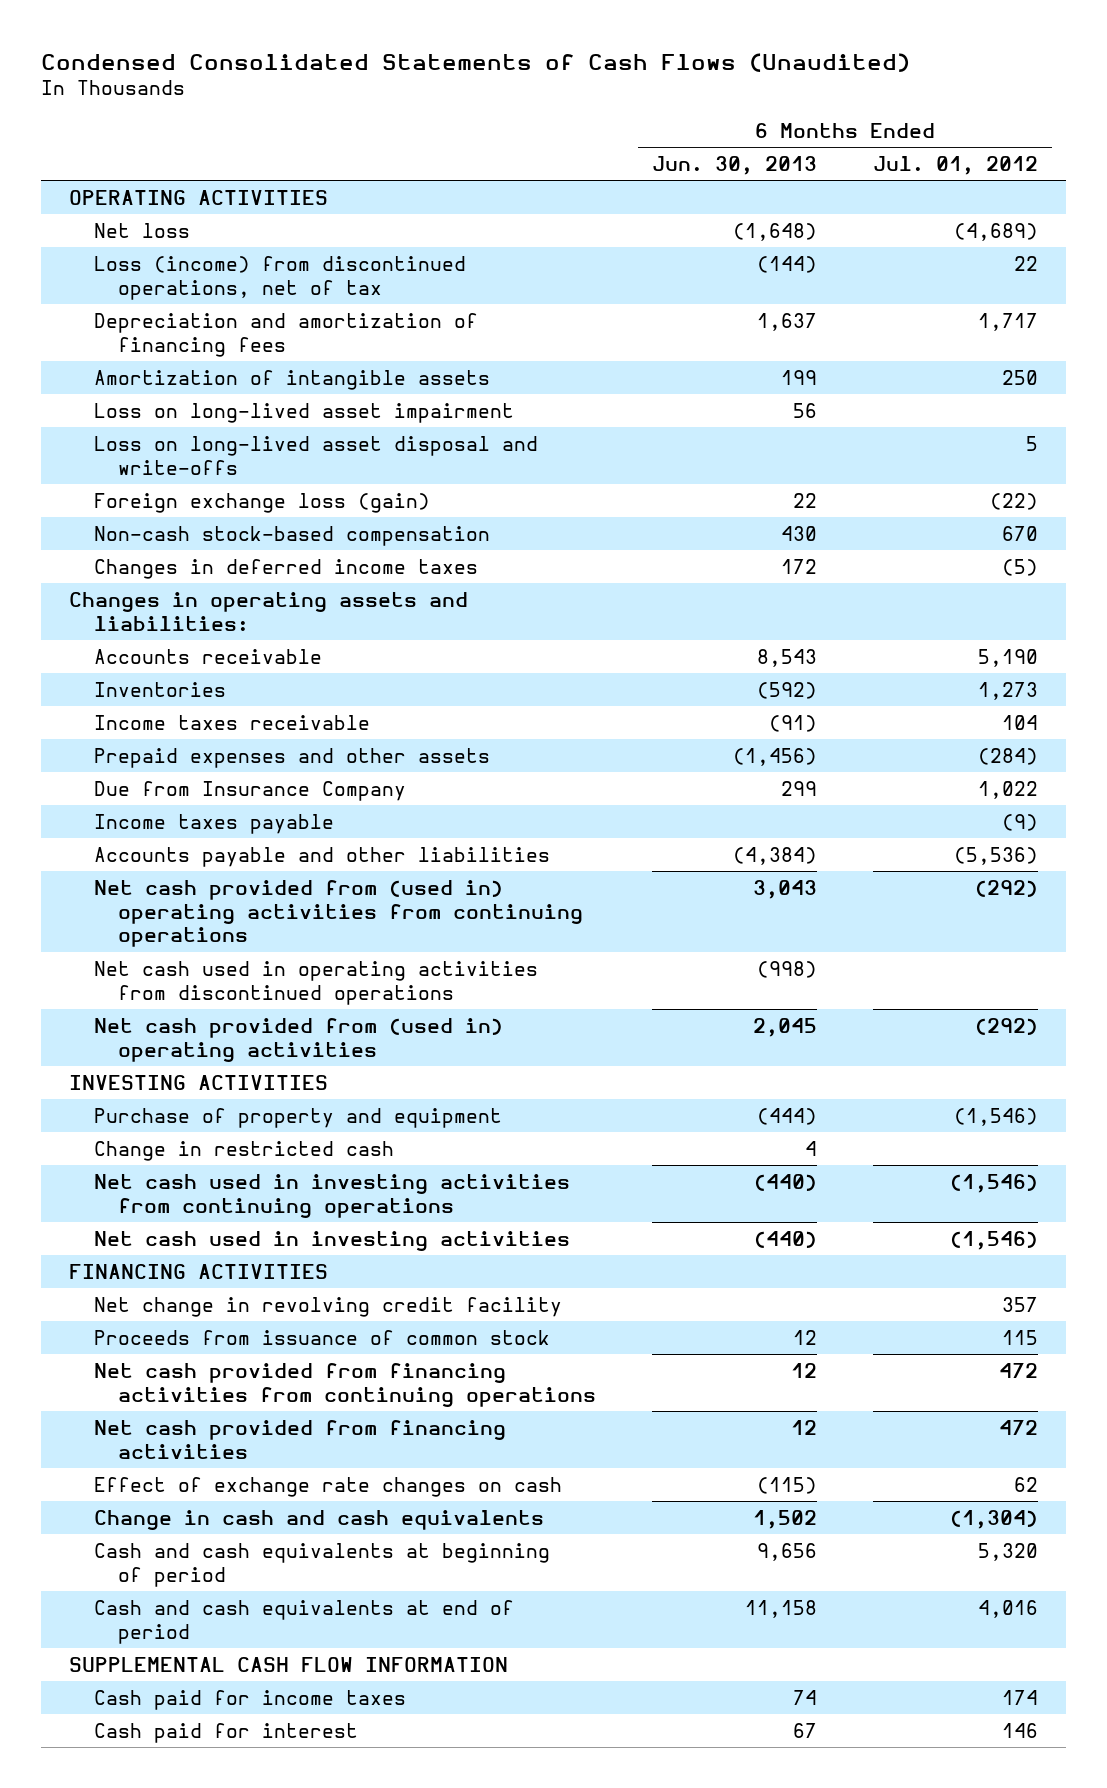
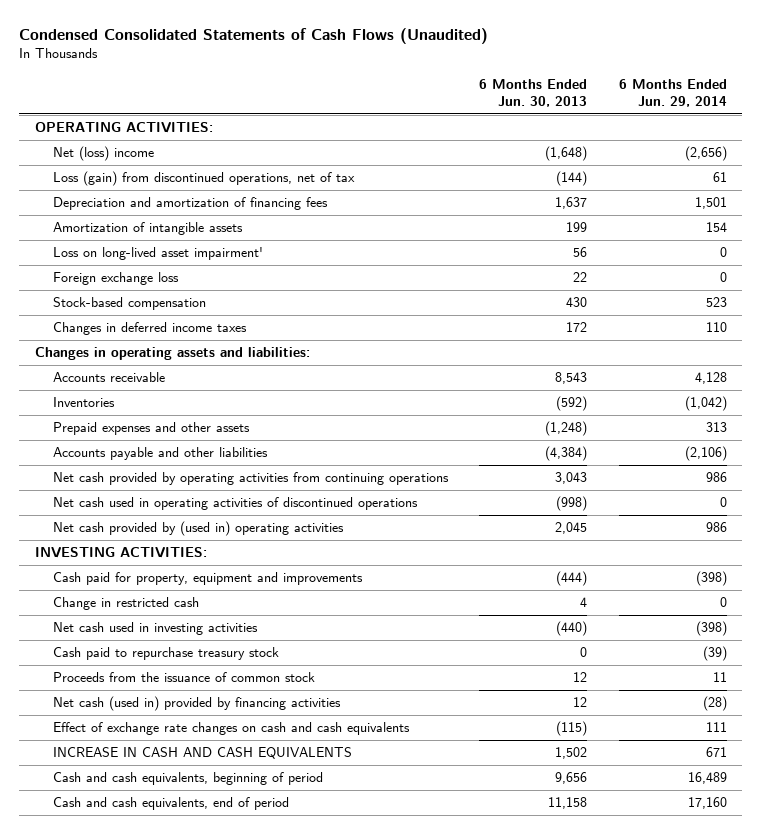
[873,156,1039,176] Jul. 01, 2012 -> none
none -> [618,78,727,108] 6 Months Ended Jun. 29, 2014
[68,189,328,205] OPERATING ACTIVITIES -> [34,122,213,134] OPERATING ACTIVITIES:
[93,222,190,238] Net loss -> [52,146,154,162] Net (loss) income
[93,255,466,300] Loss (income) from discontinued operations, net of tax -> [52,171,355,187] Loss (gain) from discontinued operations, net of tax
[93,435,538,475] Loss on long-lived asset disposal and write-offs -> none
[93,402,514,423] Loss on long-lived asset impairment -> [52,247,263,261] Loss on long-lived asset impairment'
[93,492,430,513] Foreign exchange loss (gain) -> [52,272,179,286] Foreign exchange loss
[93,525,490,546] Non-cash stock-based compensation -> [52,297,206,311] Stock-based compensation
[93,714,370,730] Income taxes receivable -> none
[93,780,406,801] Due from Insurance Company -> none
[93,813,334,834] Income taxes payable -> none
[733,747,818,766] (1,456) -> [545,421,588,437] (1,248)
[93,879,584,948] Net cash provided from (used in) operating activities from continuing operations -> [52,472,449,486] Net cash provided by operating activities from continuing operations
[93,960,538,1005] Net cash used in operating activities from discontinued operations -> [52,497,418,511] Net cash used in operating activities of discontinued operations
[93,1017,503,1062] Net cash provided from (used in) operating activities -> [52,521,344,537] Net cash provided by (used in) operating activities
[68,1074,328,1090] INVESTING ACTIVITIES -> [34,547,207,559] INVESTING ACTIVITIES:
[93,1107,502,1128] Purchase of property and equipment -> [52,572,363,586] Cash paid for property, equipment and improvements
[93,1173,570,1218] Net cash used in investing activities from continuing operations -> none
[68,1263,328,1279] FINANCING ACTIVITIES -> none
[93,1296,562,1317] Net change in revolving credit facility -> none
[93,1362,597,1407] Net cash provided from financing activities from continuing operations -> none
[68,1656,508,1672] SUPPLEMENTAL CASH FLOW INFORMATION -> none
[93,1689,406,1710] Cash paid for income taxes -> none
[93,1722,358,1743] Cash paid for interest -> none
none -> [52,647,279,661] Cash paid to repurchase treasury stock
[93,1329,550,1345] Proceeds from issuance of common stock -> [52,672,315,683] Proceeds from the issuance of common stock
[93,1419,506,1459] Net cash provided from financing activities -> [52,696,341,712] Net cash (used in) provided by financing activities
[93,1476,562,1497] Effect of exchange rate changes on cash -> [52,722,410,736] Effect of exchange rate changes on cash and cash equivalents
[93,1509,544,1530] Change in cash and cash equivalents -> [52,747,352,760] INCREASE IN CASH AND CASH EQUIVALENTS
[93,1542,550,1587] Cash and cash equivalents at beginning of period -> [52,772,323,786] Cash and cash equivalents, beginning of period
[93,1599,514,1644] Cash and cash equivalents at end of period -> [52,797,289,811] Cash and cash equivalents, end of period

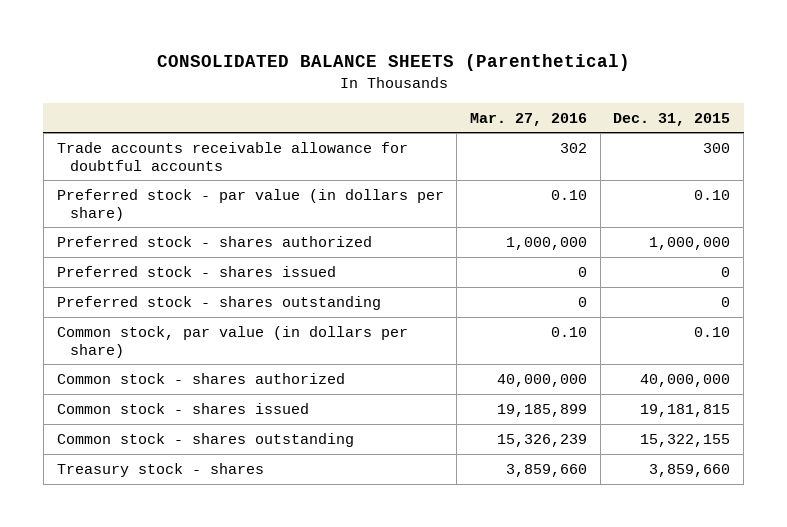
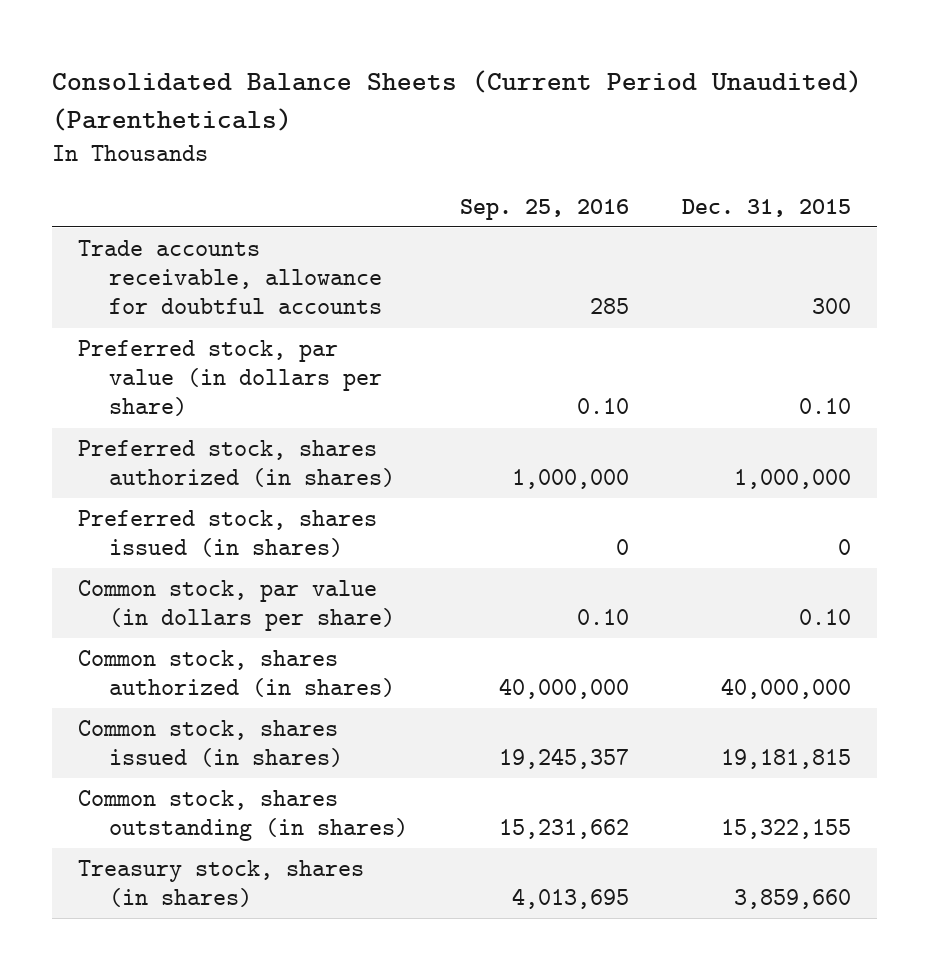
[156,54,630,72] CONSOLIDATED BALANCE SHEETS (Parenthetical) -> [52,70,863,132] Consolidated Balance Sheets (Current Period Unaudited) (Parentheticals)
[470,112,588,126] Mar. 27, 2016 -> none
none -> [460,198,630,220] Sep. 25, 2016
[56,295,381,310] Preferred stock - shares outstanding -> none
[56,141,408,171] Trade accounts receivable allowance for doubtful accounts -> [78,240,382,315] Trade accounts receivable, allowance for doubtful accounts
[56,188,444,221] Preferred stock - par value (in dollars per share) -> [78,340,382,417] Preferred stock, par value (in dollars per share)
[56,235,372,247] Preferred stock - shares authorized -> [78,440,395,488] Preferred stock, shares authorized (in shares)
[56,265,336,277] Preferred stock - shares issued -> [78,510,378,558] Preferred stock, shares issued (in shares)
[56,372,345,384] Common stock - shares authorized -> [78,650,395,698] Common stock, shares authorized (in shares)
[56,402,309,414] Common stock - shares issued -> [78,720,343,768] Common stock, shares issued (in shares)
[56,432,354,447] Common stock - shares outstanding -> [78,790,408,842] Common stock, shares outstanding (in shares)
[56,462,264,477] Treasury stock - shares -> [78,860,365,908] Treasury stock, shares (in shares)

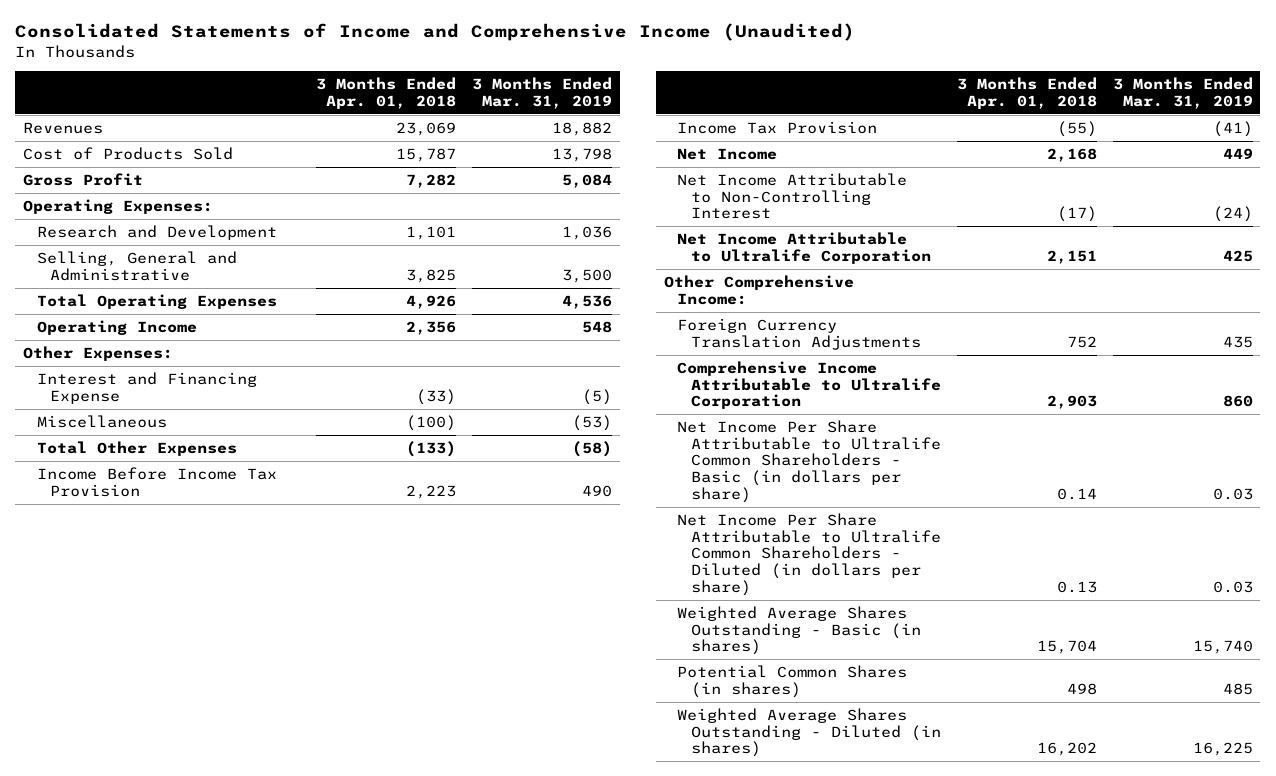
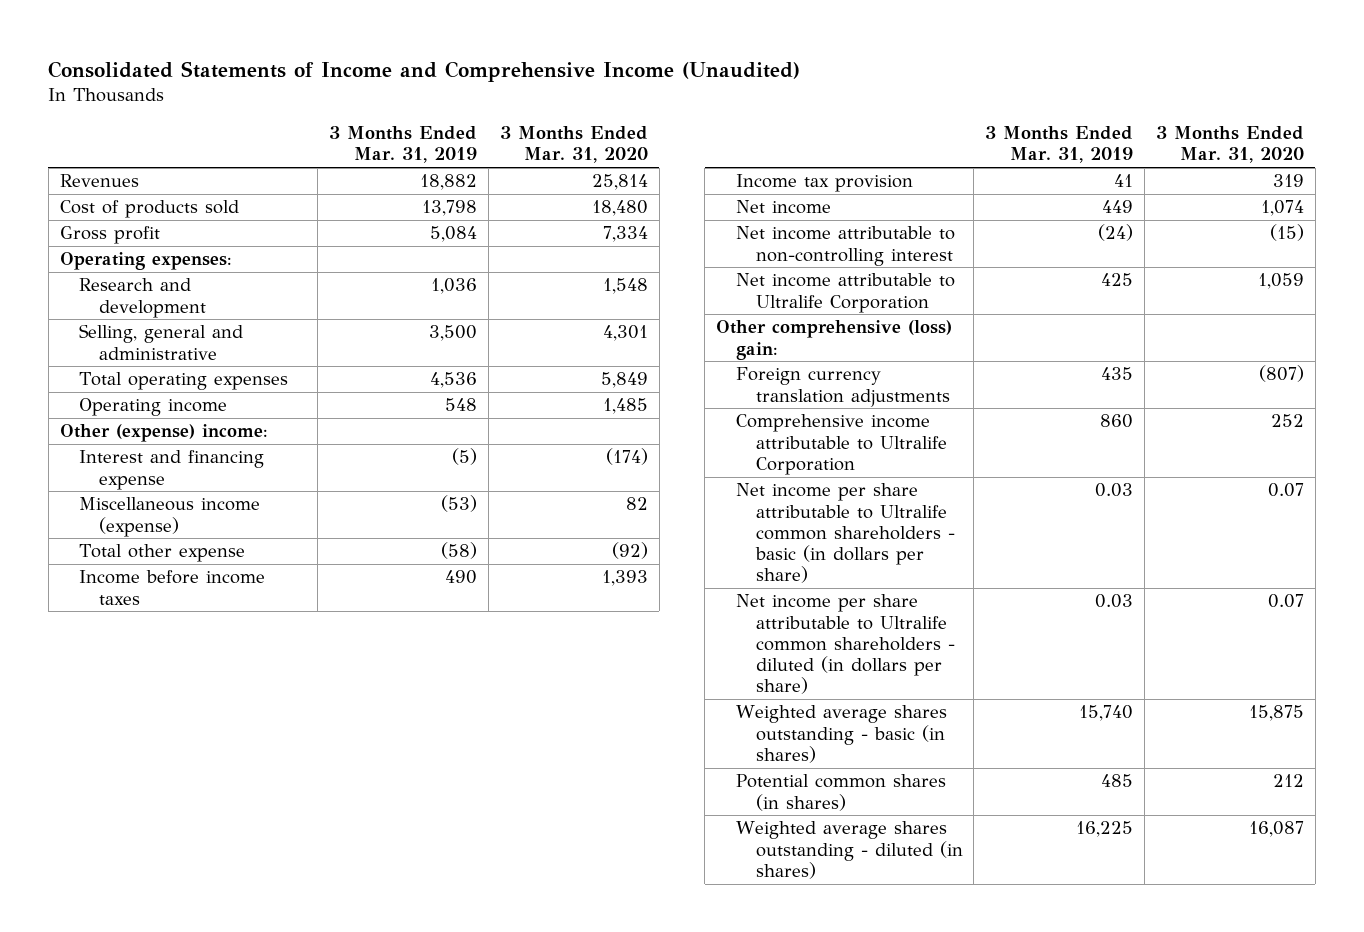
[316,77,457,109] 3 Months Ended Apr. 01, 2018 -> none
none -> [499,126,648,164] 3 Months Ended Mar. 31, 2020
[22,147,233,161] Cost of Products Sold -> [59,200,239,219] Cost of products sold
[22,173,143,187] Gross Profit -> [59,226,160,245] Gross profit
[22,199,213,215] Operating Expenses: -> [59,252,232,271] Operating expenses:
[36,225,277,241] Research and Development -> [79,278,207,318] Research and development
[36,251,237,281] Selling, General and Administrative -> [79,324,244,360] Selling, general and administrative
[36,294,277,310] Total Operating Expenses -> [79,372,289,391] Total operating expenses
[36,320,197,336] Operating Income -> [79,398,228,417] Operating income
[22,346,173,362] Other Expenses: -> [59,424,268,443] Other (expense) income:
[36,372,257,404] Interest and Financing Expense -> [79,450,265,490] Interest and financing expense
[36,415,167,429] Miscellaneous -> [79,497,261,537] Miscellaneous income (expense)
[36,441,237,457] Total Other Expenses -> [79,544,246,563] Total other expense
[36,467,277,497] Income Before Income Tax Provision -> [79,570,266,605] Income before income taxes
[677,121,878,135] Income Tax Provision -> [735,174,913,193] Income tax provision
[1212,121,1253,138] (41) -> [1114,174,1134,188] 41
[677,148,778,161] Net Income -> [735,200,831,215] Net income
[677,173,908,220] Net Income Attributable to Non-Controlling Interest -> [735,226,955,266] Net income attributable to non-controlling interest
[677,232,931,264] Net Income Attributable to Ultralife Corporation -> [735,273,955,313] Net income attributable to Ultralife Corporation
[663,275,854,305] Other Comprehensive Income: -> [716,320,953,360] Other comprehensive (loss) gain:
[677,318,921,350] Foreign Currency Translation Adjustments -> [735,367,950,407] Foreign currency translation adjustments
[677,361,941,410] Comprehensive Income Attributable to Ultralife Corporation -> [735,414,947,475] Comprehensive income attributable to Ultralife Corporation
[677,420,941,503] Net Income Per Share Attributable to Ultralife Common Shareholders - Basic (in dollars per share) -> [735,483,955,584] Net income per share attributable to Ultralife common shareholders - basic (in dollars per share)
[677,513,941,596] Net Income Per Share Attributable to Ultralife Common Shareholders - Diluted (in dollars per share) -> [735,594,955,695] Net income per share attributable to Ultralife common shareholders - diluted (in dollars per share)
[677,606,921,656] Weighted Average Shares Outstanding - Basic (in shares) -> [735,705,947,763] Weighted average shares outstanding - basic (in shares)
[677,665,908,698] Potential Common Shares (in shares) -> [735,774,946,811] Potential common shares (in shares)
[677,708,941,758] Weighted Average Shares Outstanding - Diluted (in shares) -> [735,821,963,879] Weighted average shares outstanding - diluted (in shares)

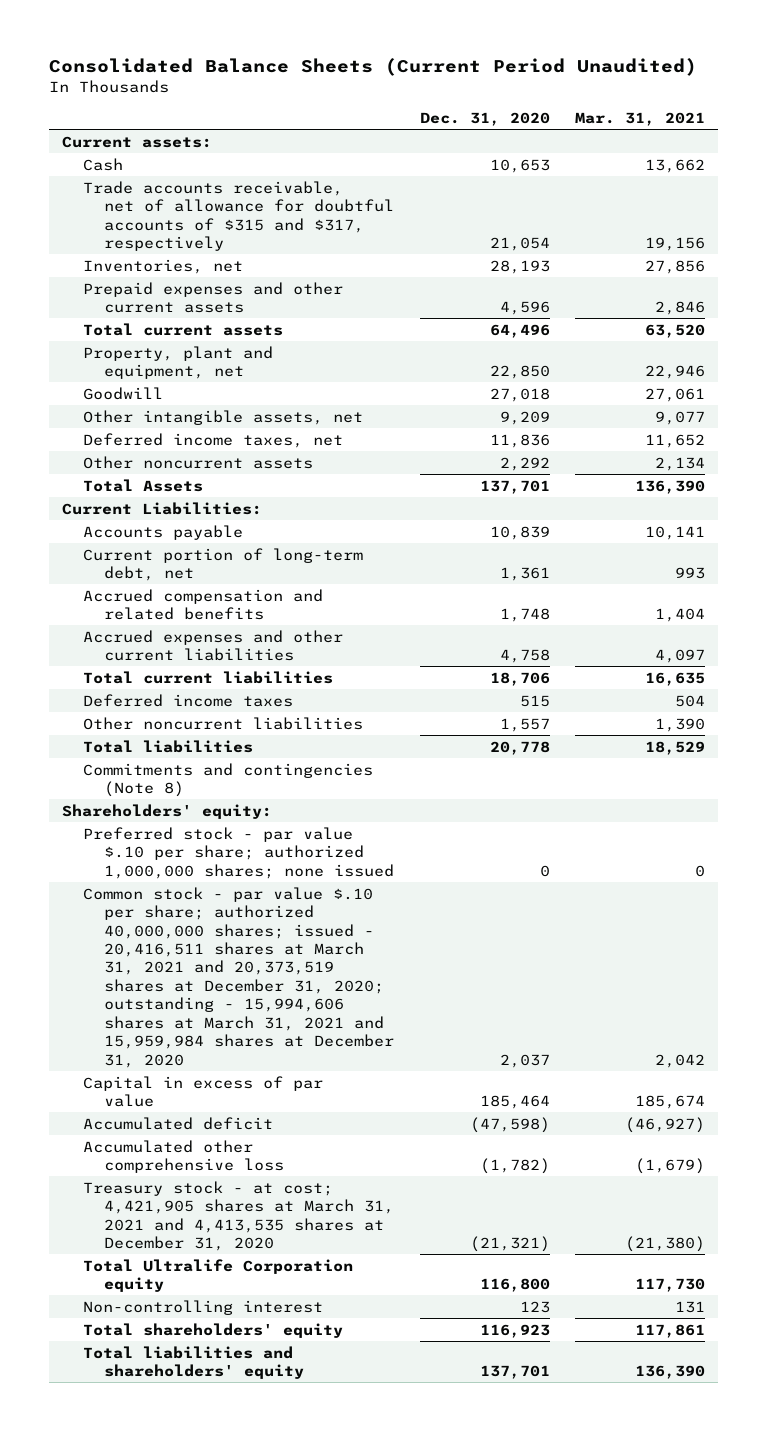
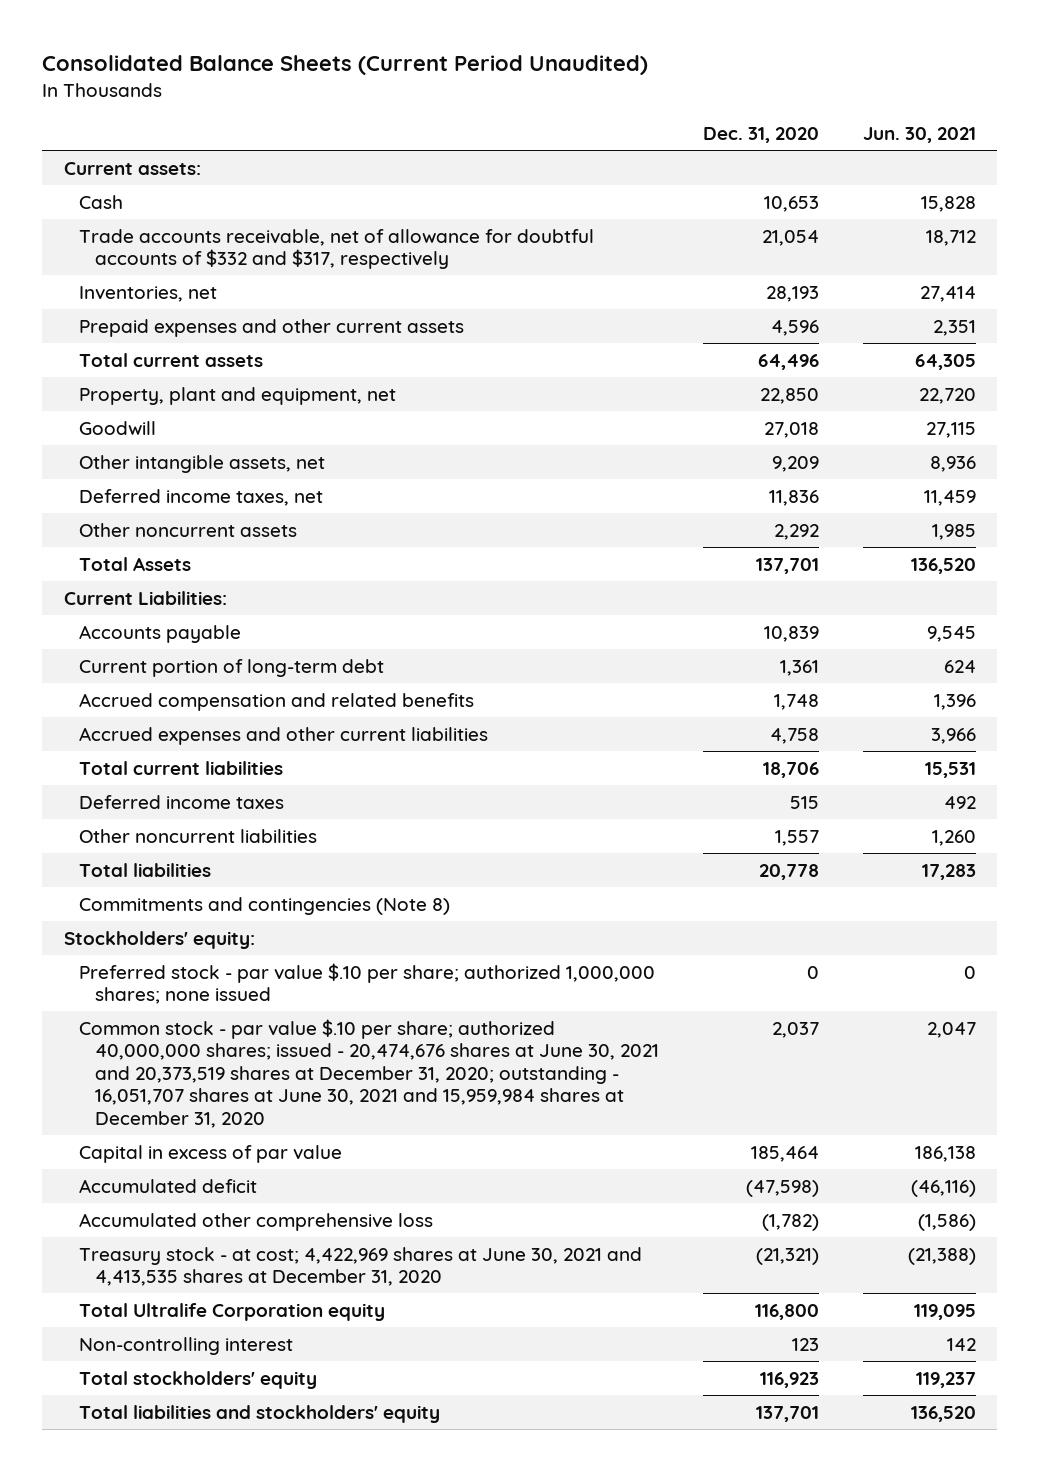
[575,111,706,126] Mar. 31, 2021 -> none
none -> [862,127,976,144] Jun. 30, 2021
[83,180,394,252] Trade accounts receivable, net of allowance for doubtful accounts of $315 and $317, respectively -> [79,228,595,270] Trade accounts receivable, net of allowance for doubtful accounts of $332 and $317, respectively
[83,547,364,582] Current portion of long-term debt, net -> [79,658,385,677] Current portion of long-term debt
[62,803,273,819] Shareholders' equity: -> [63,930,255,949] Stockholders' equity:
[83,886,394,1068] Common stock - par value $.10 per share; authorized 40,000,000 shares; issued - 20,416,511 shares at March 31, 2021 and 20,373,519 shares at December 31, 2020; outstanding - 15,994,606 shares at March 31, 2021 and 15,959,984 shares at December 31, 2020 -> [79,1018,660,1128] Common stock - par value $.10 per share; authorized 40,000,000 shares; issued - 20,474,676 shares at June 30, 2021 and 20,373,519 shares at December 31, 2020; outstanding - 16,051,707 shares at June 30, 2021 and 15,959,984 shares at December 31, 2020
[83,1180,394,1252] Treasury stock - at cost; 4,421,905 shares at March 31, 2021 and 4,413,535 shares at December 31, 2020 -> [79,1246,643,1287] Treasury stock - at cost; 4,422,969 shares at June 30, 2021 and 4,413,535 shares at December 31, 2020
[83,1322,344,1338] Total shareholders' equity -> [79,1370,318,1389] Total stockholders' equity
[83,1345,304,1380] Total liabilities and shareholders' equity -> [79,1404,441,1423] Total liabilities and stockholders' equity

